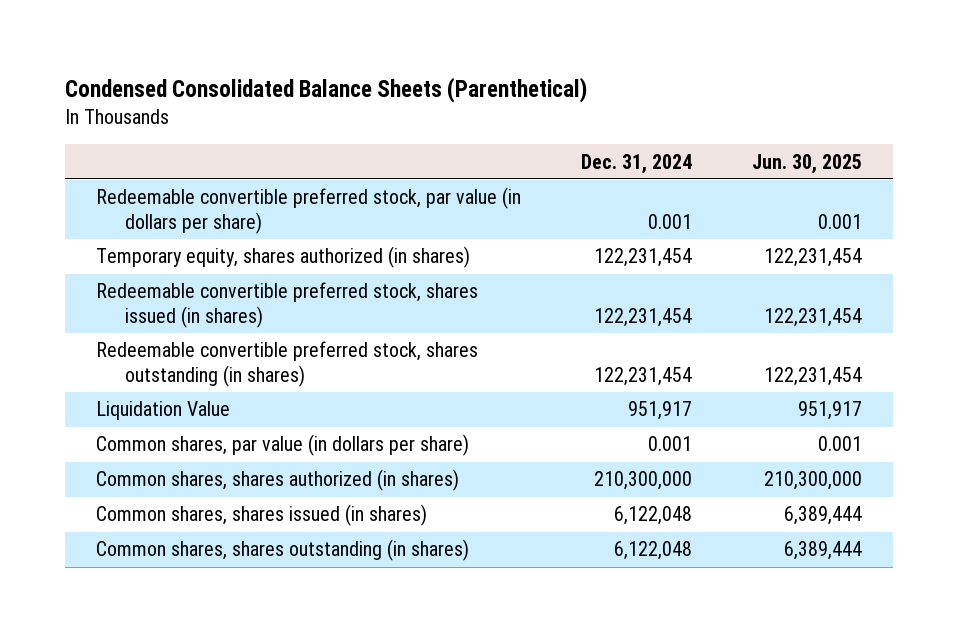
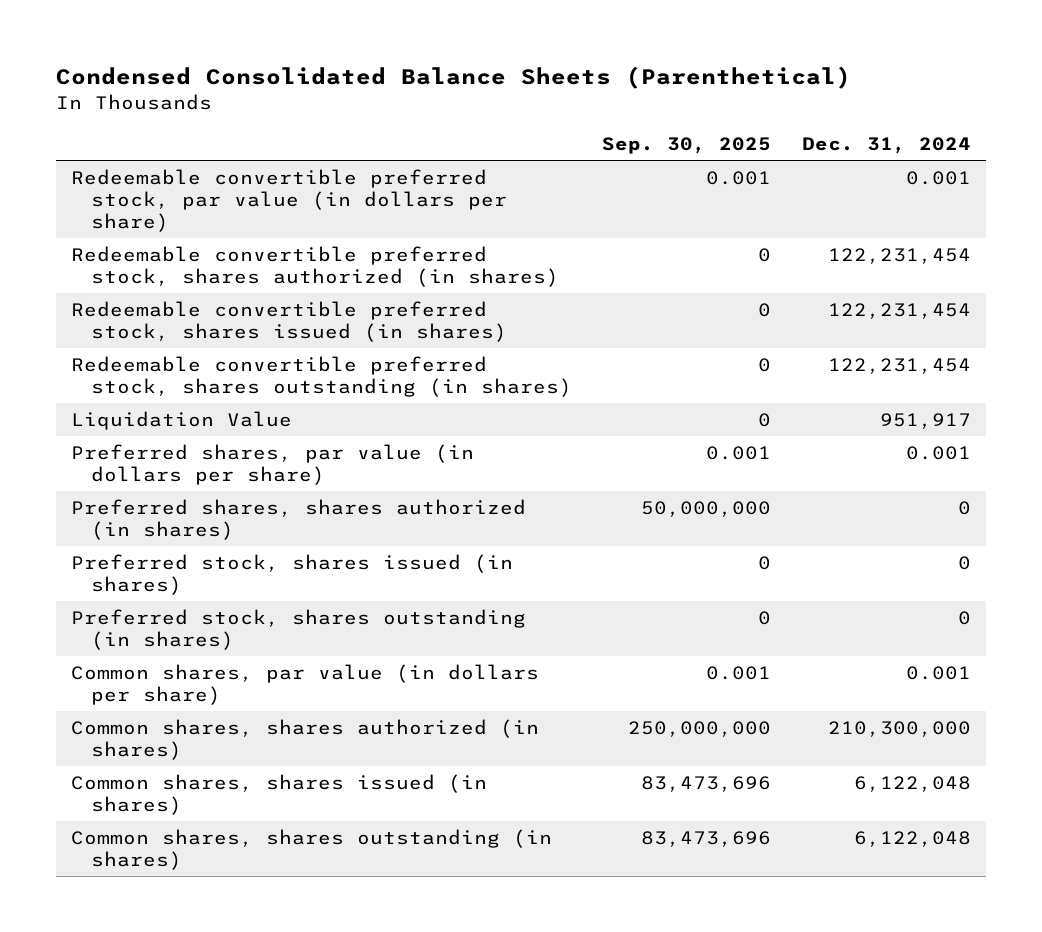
[752,153,863,174] Jun. 30, 2025 -> none
none -> [602,137,772,155] Sep. 30, 2025
[95,246,470,269] Temporary equity, shares authorized (in shares) -> [70,246,560,288] Redeemable convertible preferred stock, shares authorized (in shares)
none -> [70,444,474,486] Preferred shares, par value (in dollars per share)
none -> [70,499,526,541] Preferred shares, shares authorized (in shares)
none -> [70,554,513,596] Preferred stock, shares issued (in shares)
none -> [70,609,526,651] Preferred stock, shares outstanding (in shares)

